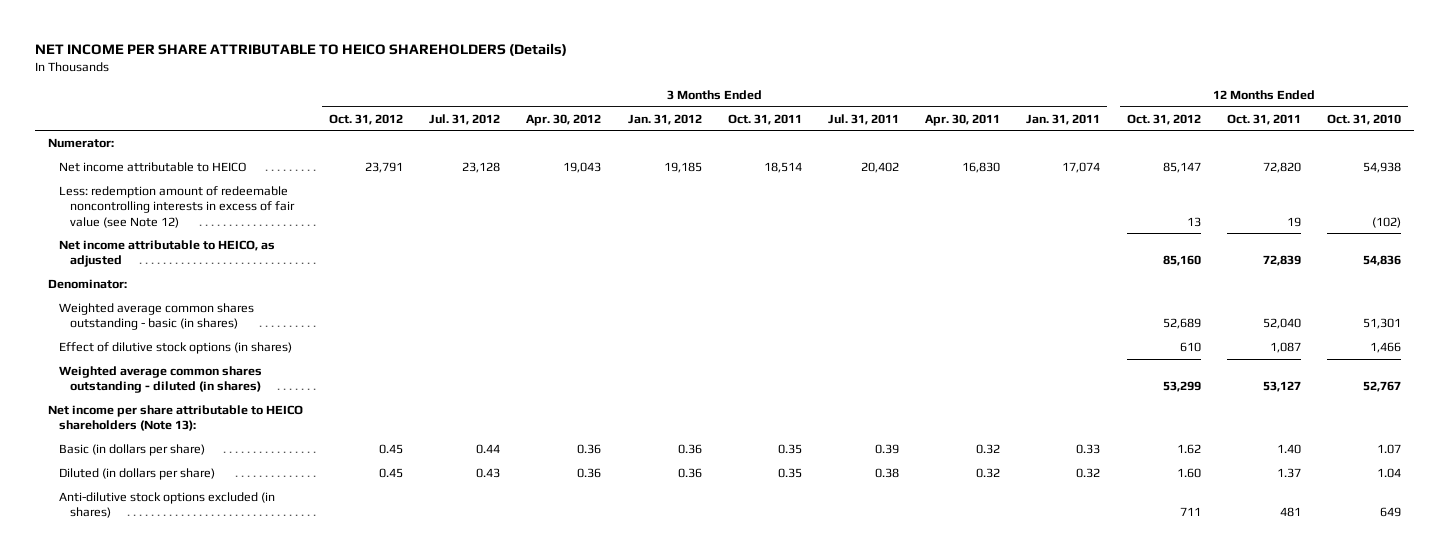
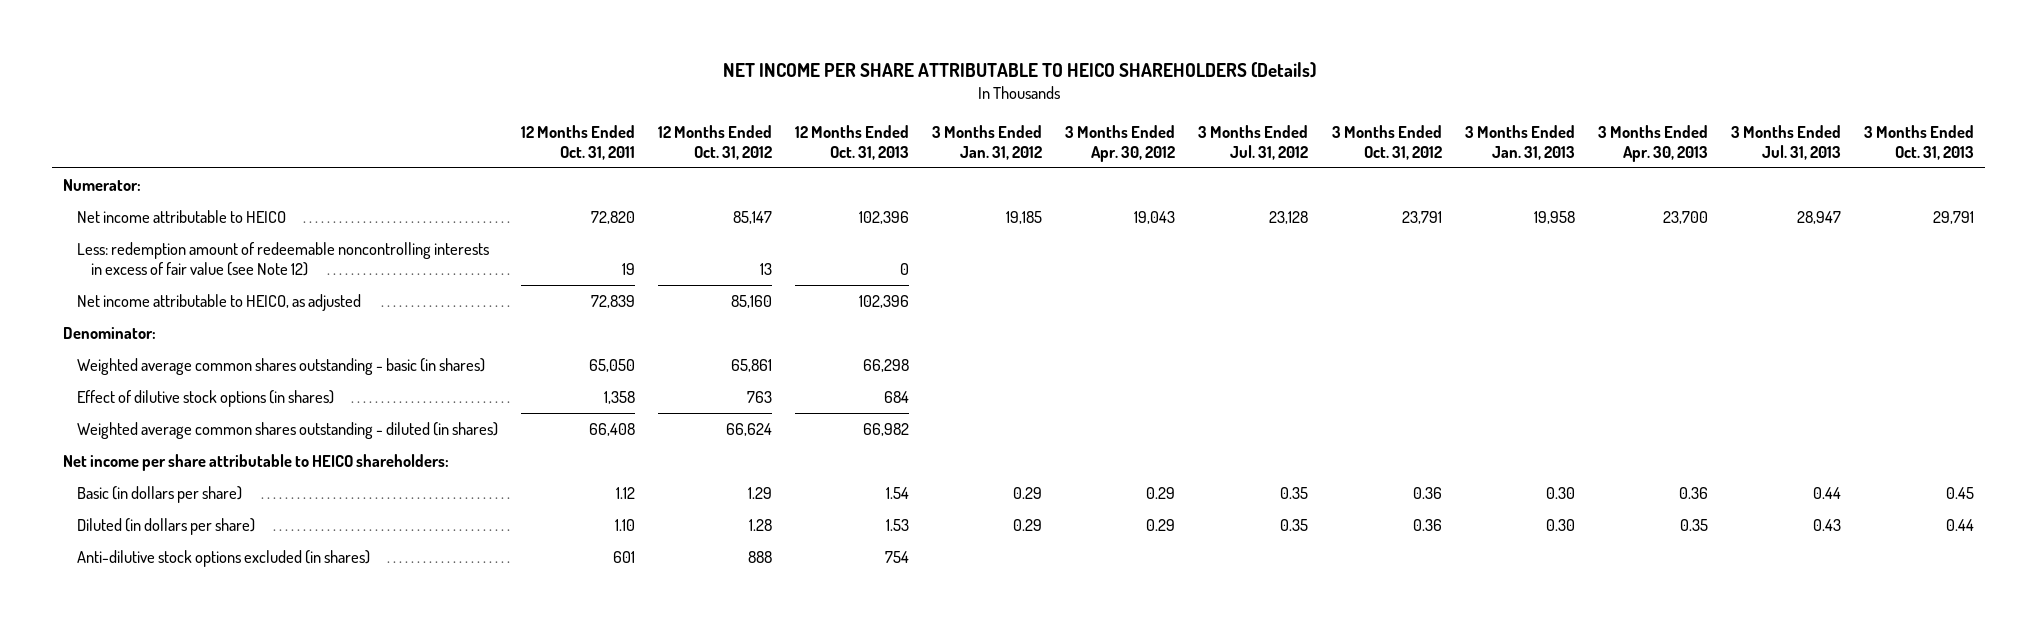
[727,113,802,125] Oct. 31, 2011 -> none
[828,113,900,125] Jul. 31, 2011 -> none
[925,113,1001,126] Apr. 30, 2011 -> none
[1026,113,1101,125] Jan. 31, 2011 -> none
[1327,113,1402,125] Oct. 31, 2010 -> none
none -> [795,124,910,161] 12 Months Ended Oct. 31, 2013
none -> [1464,124,1575,161] 3 Months Ended Jan. 31, 2013
none -> [1597,124,1708,163] 3 Months Ended Apr. 30, 2013
none -> [1730,124,1841,161] 3 Months Ended Jul. 31, 2013
none -> [1863,124,1974,161] 3 Months Ended Oct. 31, 2013
[1162,318,1201,330] 52,689 -> [731,358,773,372] 65,861
[1262,318,1301,330] 52,040 -> [589,358,636,372] 65,050
[1179,341,1201,352] 610 -> [747,390,773,403] 763
[1269,341,1301,353] 1,087 -> [604,390,636,404] 1,358
[1162,381,1201,393] 53,299 -> [726,422,773,436] 66,624
[1262,381,1301,393] 53,127 -> [589,422,636,436] 66,408
[47,404,303,432] Net income per share attributable to HEICO shareholders (Note 13): -> [63,453,450,471] Net income per share attributable to HEICO shareholders:
[379,443,404,454] 0.45 -> [1412,486,1442,499] 0.36
[476,443,501,454] 0.44 -> [1280,486,1309,499] 0.35
[577,443,602,454] 0.36 -> [1146,486,1176,499] 0.29
[677,443,702,454] 0.36 -> [1013,486,1043,499] 0.29
[1176,443,1201,454] 1.62 -> [748,486,773,499] 1.29
[1276,443,1301,454] 1.40 -> [616,486,636,499] 1.12
[379,467,404,478] 0.45 -> [1412,518,1442,531] 0.36
[476,467,501,478] 0.43 -> [1280,518,1309,531] 0.35
[577,467,602,478] 0.36 -> [1146,518,1176,531] 0.29
[677,467,702,478] 0.36 -> [1013,518,1043,531] 0.29
[1176,467,1201,478] 1.60 -> [749,518,773,531] 1.28
[1276,467,1301,478] 1.37 -> [615,518,636,531] 1.10
[1179,507,1201,517] 711 -> [748,550,773,563] 888
[1279,507,1301,518] 481 -> [613,550,636,563] 601

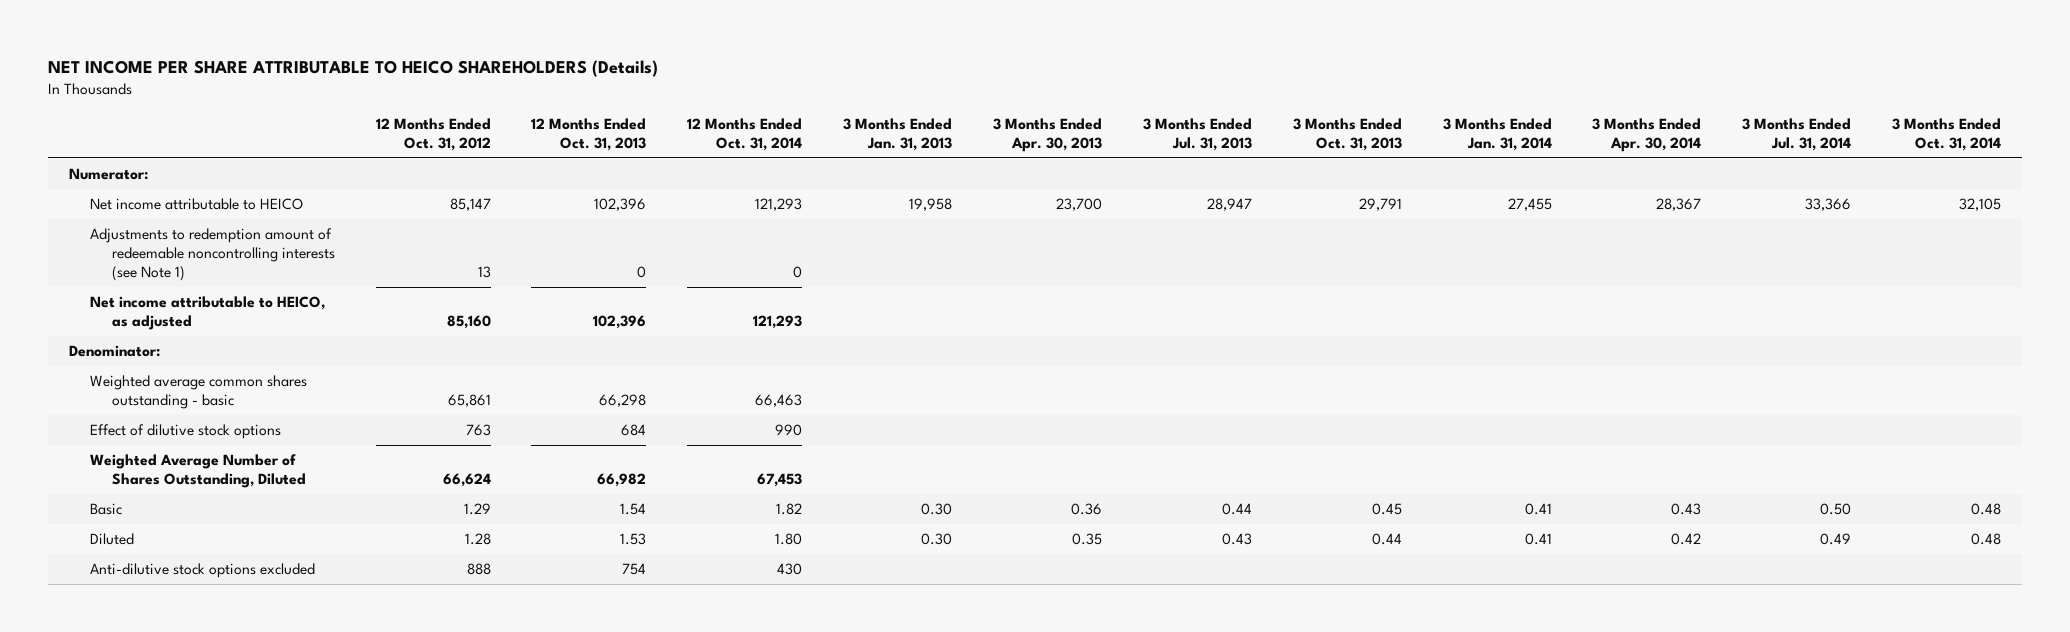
[521,124,636,161] 12 Months Ended Oct. 31, 2011 -> none
[932,124,1043,161] 3 Months Ended Jan. 31, 2012 -> none
[1065,124,1176,163] 3 Months Ended Apr. 30, 2012 -> none
[1198,124,1309,161] 3 Months Ended Jul. 31, 2012 -> none
[1331,124,1442,161] 3 Months Ended Oct. 31, 2012 -> none
none -> [687,118,803,151] 12 Months Ended Oct. 31, 2014
none -> [1442,118,1552,151] 3 Months Ended Jan. 31, 2014
none -> [1592,118,1702,152] 3 Months Ended Apr. 30, 2014
none -> [1742,118,1852,151] 3 Months Ended Jul. 31, 2014
none -> [1892,118,2002,151] 3 Months Ended Oct. 31, 2014
[77,241,490,277] Less: redemption amount of redeemable noncontrolling interests in excess of fair value (see Note 12) -> [90,228,335,281] Adjustments to redemption amount of redeemable noncontrolling interests (see Note 1)
[63,453,450,471] Net income per share attributable to HEICO shareholders: -> none
[77,357,486,375] Weighted average common shares outstanding - basic (in shares) -> [90,375,308,409] Weighted average common shares outstanding - basic
[77,389,335,407] Effect of dilutive stock options (in shares) -> [90,424,282,440] Effect of dilutive stock options
[77,421,499,439] Weighted average common shares outstanding - diluted (in shares) -> [90,454,306,488] Weighted Average Number of Shares Outstanding, Diluted
[77,485,243,503] Basic (in dollars per share) -> [90,503,123,516] Basic
[77,517,256,535] Diluted (in dollars per share) -> [90,533,135,546] Diluted
[77,549,371,567] Anti-dilutive stock options excluded (in shares) -> [90,563,316,579] Anti-dilutive stock options excluded

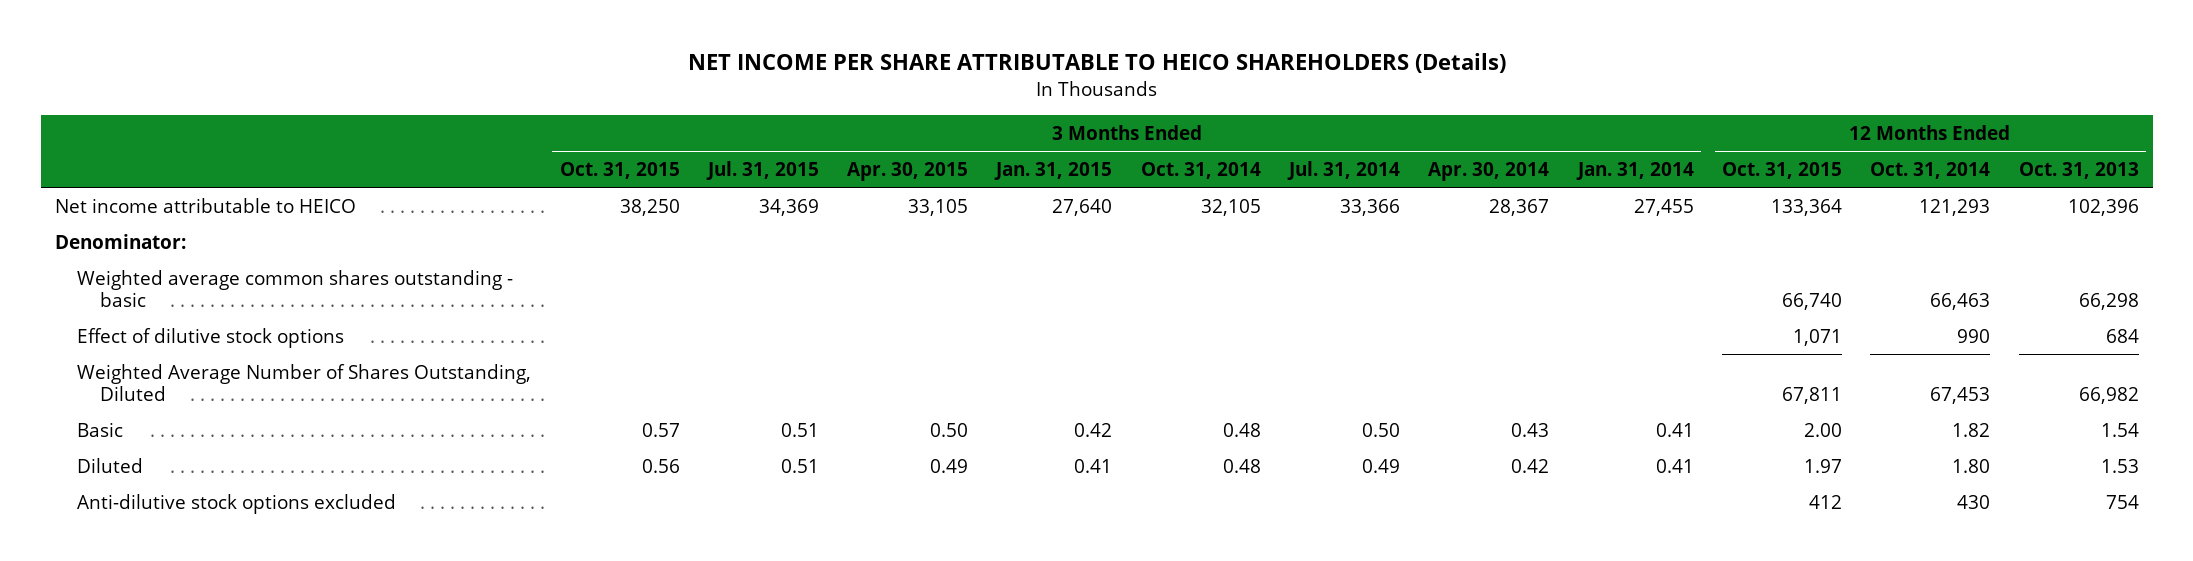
[375,118,491,151] 12 Months Ended Oct. 31, 2012 -> none
[843,118,953,151] 3 Months Ended Jan. 31, 2013 -> none
[993,118,1103,152] 3 Months Ended Apr. 30, 2013 -> none
[1142,118,1252,151] 3 Months Ended Jul. 31, 2013 -> none
[1292,118,1402,151] 3 Months Ended Oct. 31, 2013 -> none
none -> [559,162,680,180] Oct. 31, 2015
none -> [705,161,819,181] Jul. 31, 2015
none -> [847,162,969,182] Apr. 30, 2015
none -> [994,162,1113,181] Jan. 31, 2015
none -> [1721,162,1842,180] Oct. 31, 2015
[68,168,148,181] Numerator: -> none
[90,228,335,281] Adjustments to redemption amount of redeemable noncontrolling interests (see Note 1) -> none
[90,296,326,330] Net income attributable to HEICO, as adjusted -> none

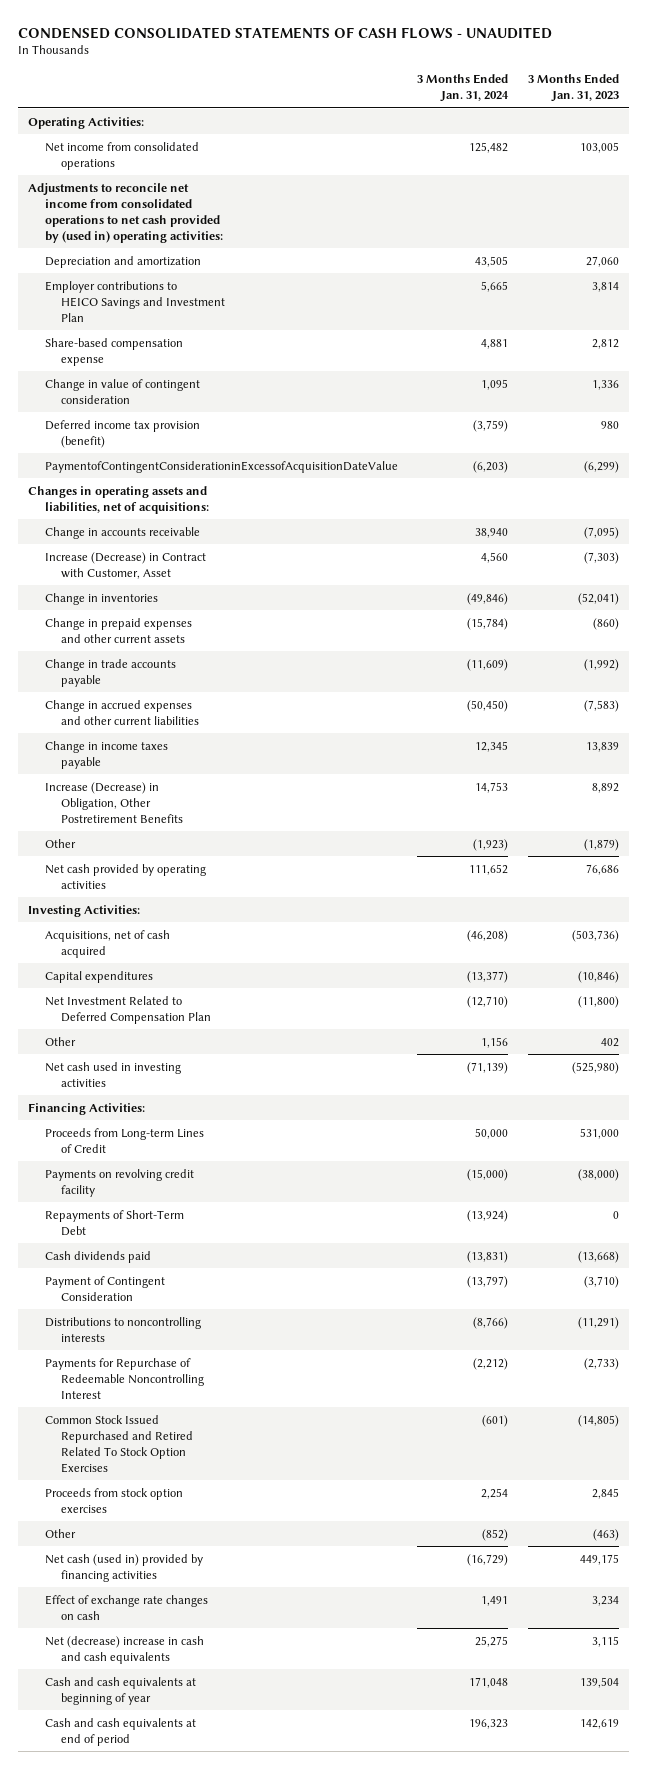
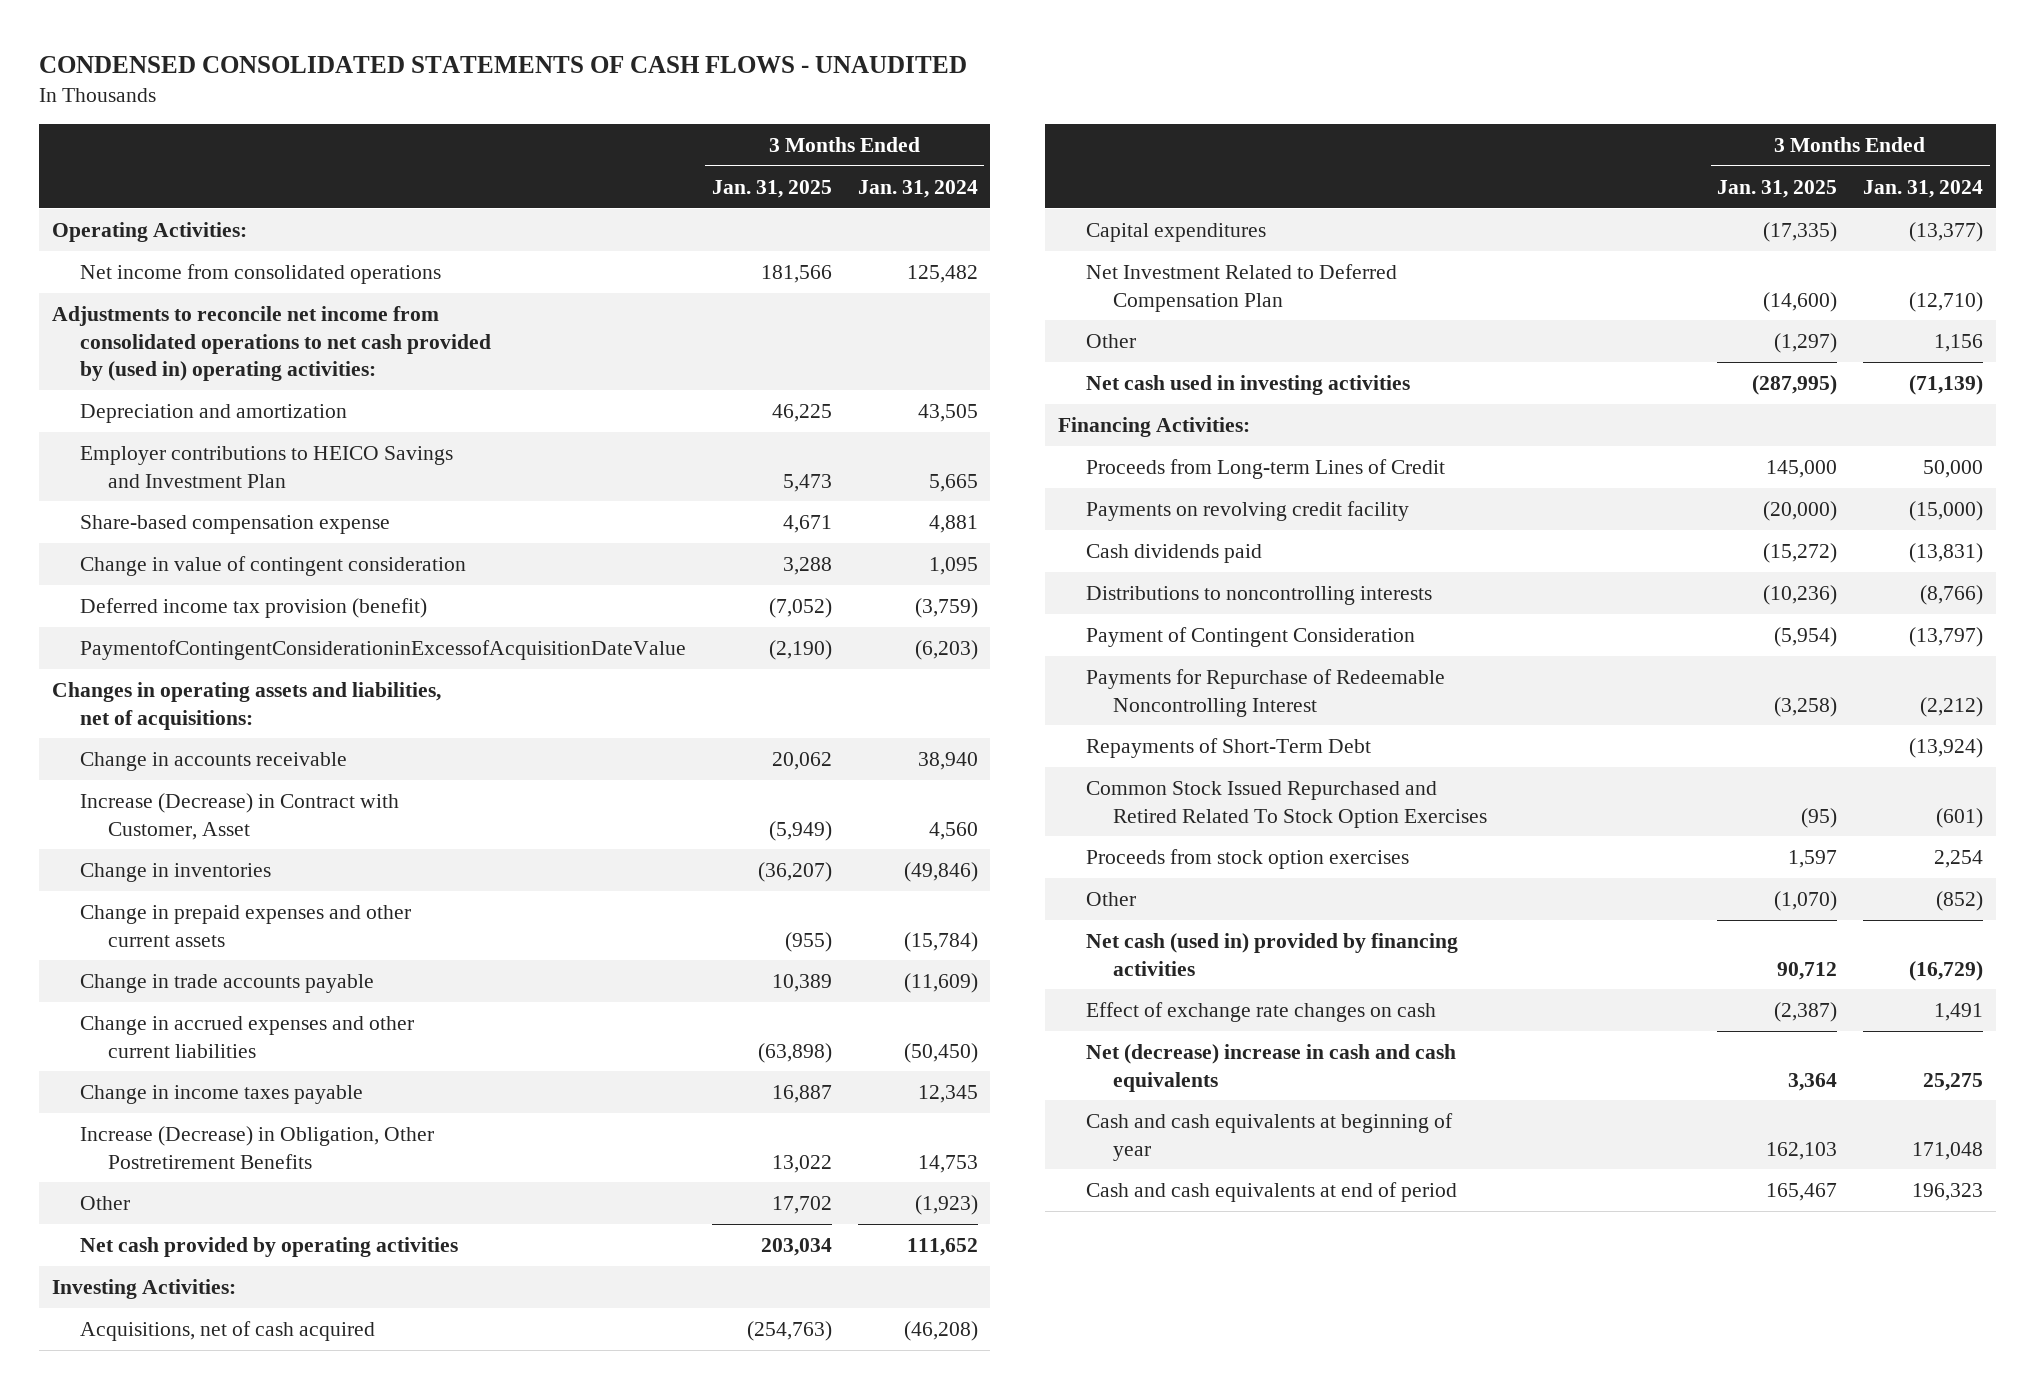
[528,74,620,103] 3 Months Ended Jan. 31, 2023 -> none
none -> [711,179,832,198] Jan. 31, 2025
[44,1275,165,1301] Payment of Contingent Consideration -> [1085,627,1415,648] Payment of Contingent Consideration
[44,1209,184,1236] Repayments of Short-Term Debt -> [1085,738,1371,759] Repayments of Short-Term Debt

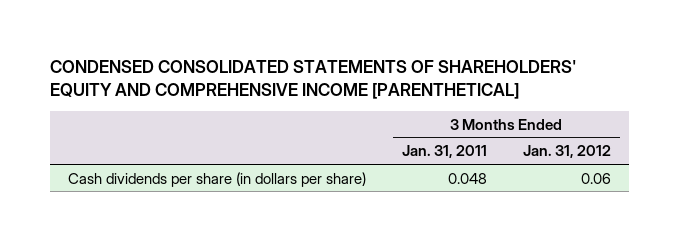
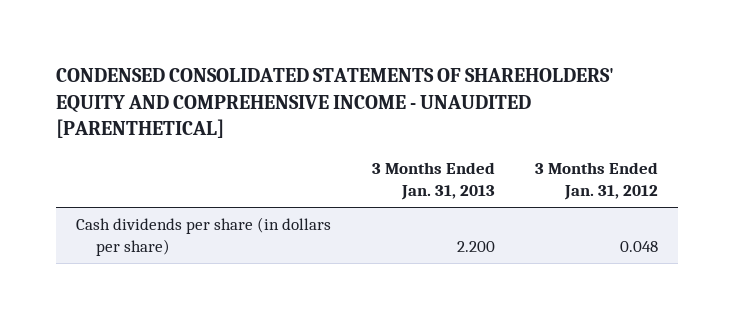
[50,60,578,100] CONDENSED CONSOLIDATED STATEMENTS OF SHAREHOLDERS' EQUITY AND COMPREHENSIVE INCOME [PARENTHETICAL] -> [55,68,614,139] CONDENSED CONSOLIDATED STATEMENTS OF SHAREHOLDERS' EQUITY AND COMPREHENSIVE INCOME - UNAUDITED [PARENTHETICAL]
[401,145,487,159] Jan. 31, 2011 -> none
none -> [371,162,495,201] 3 Months Ended Jan. 31, 2013
[580,172,611,184] 0.06 -> [620,241,659,253] 0.048

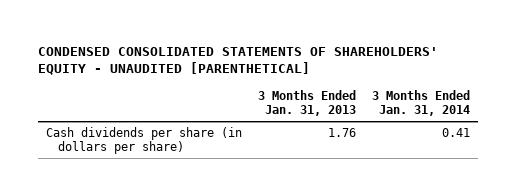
[55,68,614,139] CONDENSED CONSOLIDATED STATEMENTS OF SHAREHOLDERS' EQUITY AND COMPREHENSIVE INCOME - UNAUDITED [PARENTHETICAL] -> [38,46,439,76] CONDENSED CONSOLIDATED STATEMENTS OF SHAREHOLDERS' EQUITY - UNAUDITED [PARENTHETICAL]
[535,162,659,201] 3 Months Ended Jan. 31, 2012 -> none
none -> [372,90,471,116] 3 Months Ended Jan. 31, 2014
[456,241,495,253] 2.200 -> [328,128,357,138] 1.76

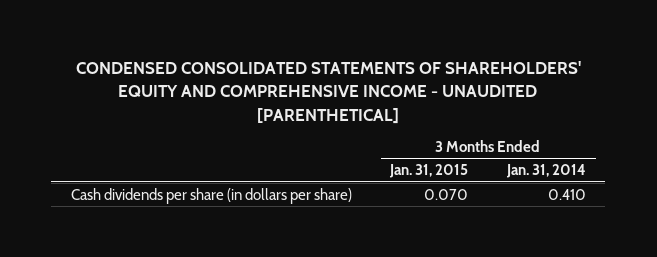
[38,46,439,76] CONDENSED CONSOLIDATED STATEMENTS OF SHAREHOLDERS' EQUITY - UNAUDITED [PARENTHETICAL] -> [76,61,582,124] CONDENSED CONSOLIDATED STATEMENTS OF SHAREHOLDERS' EQUITY AND COMPREHENSIVE INCOME - UNAUDITED [PARENTHETICAL]
[258,90,357,116] 3 Months Ended Jan. 31, 2013 -> none
none -> [389,164,469,179] Jan. 31, 2015
[442,128,471,138] 0.41 -> [548,188,587,200] 0.410

